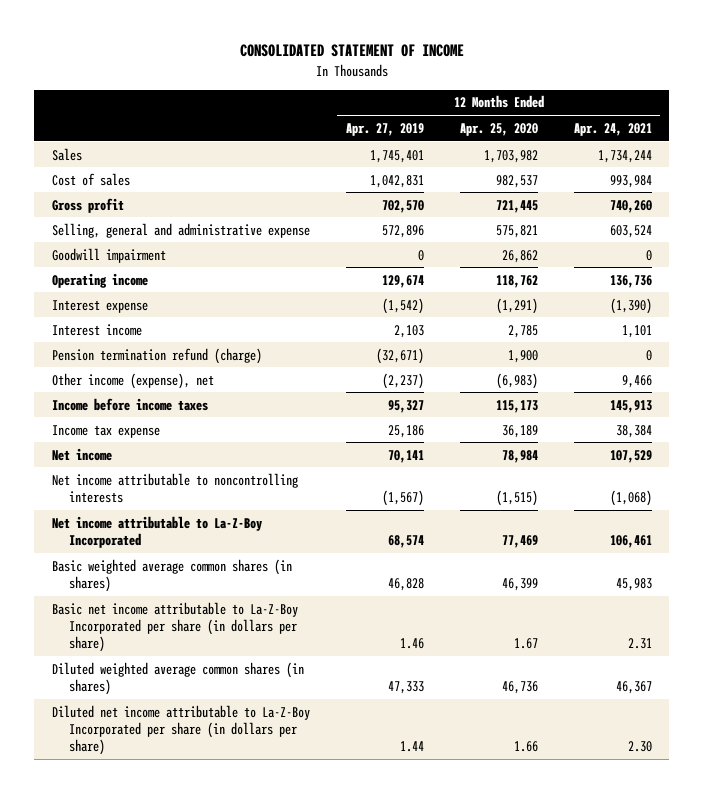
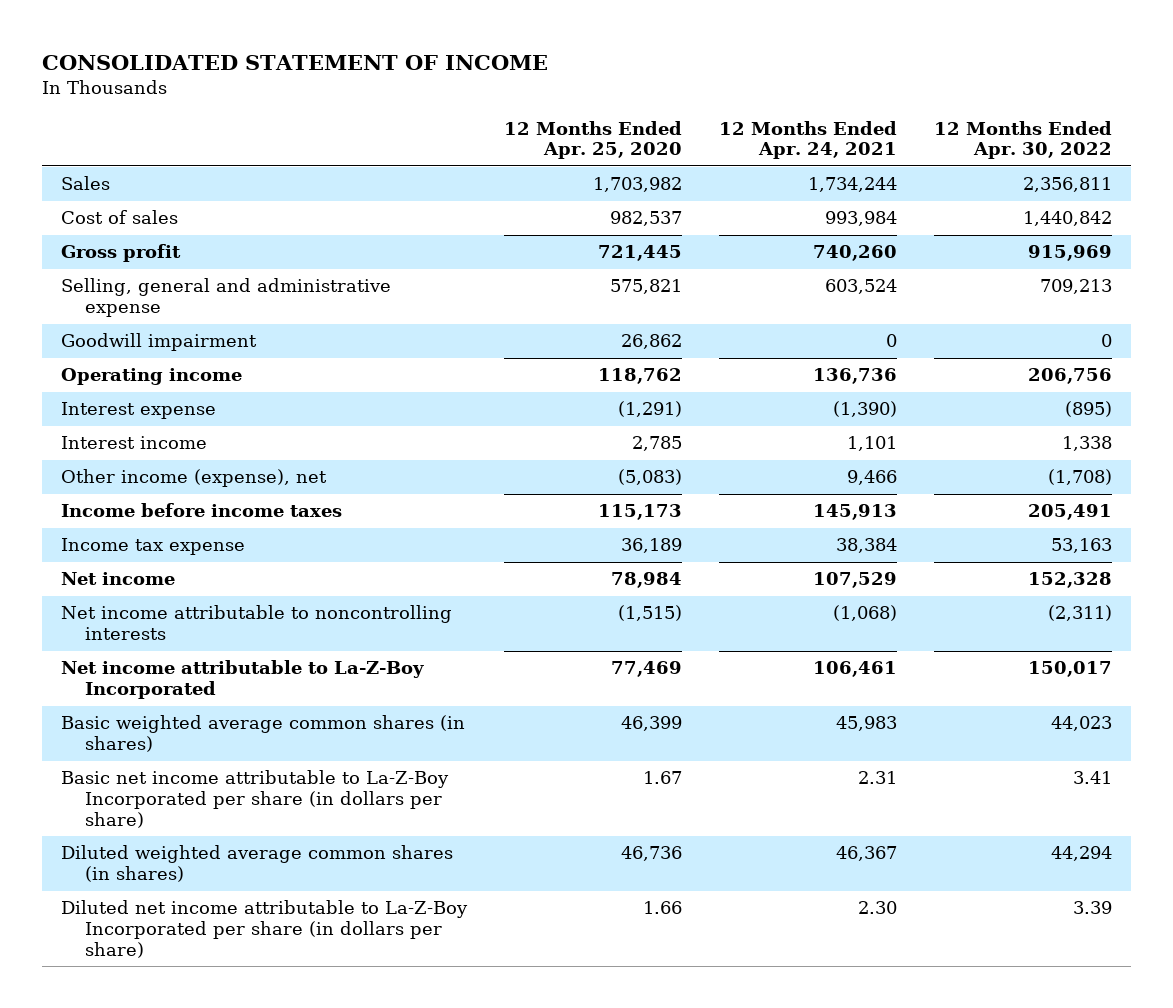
[345,122,424,136] Apr. 27, 2019 -> none
none -> [934,120,1113,160] 12 Months Ended Apr. 30, 2022
[52,347,263,364] Pension termination refund (charge) -> none
[495,372,538,389] (6,983) -> [617,469,682,486] (5,083)

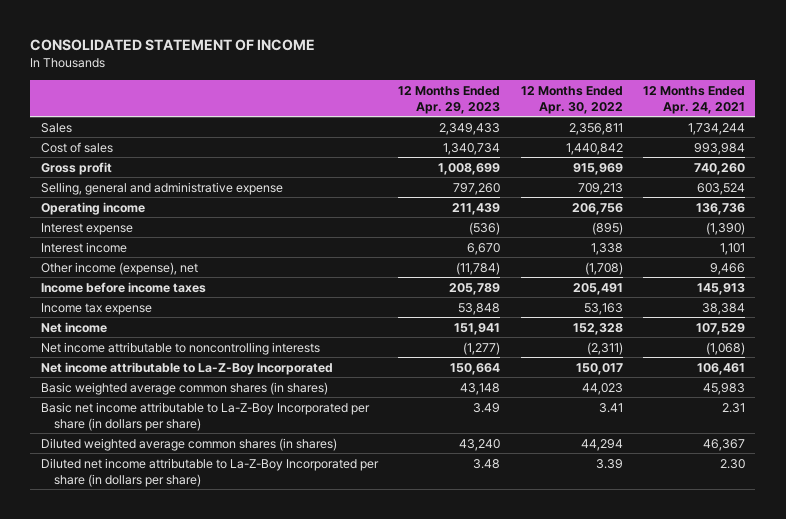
[503,120,682,160] 12 Months Ended Apr. 25, 2020 -> none
none -> [398,85,501,114] 12 Months Ended Apr. 29, 2023
[60,333,257,352] Goodwill impairment -> none

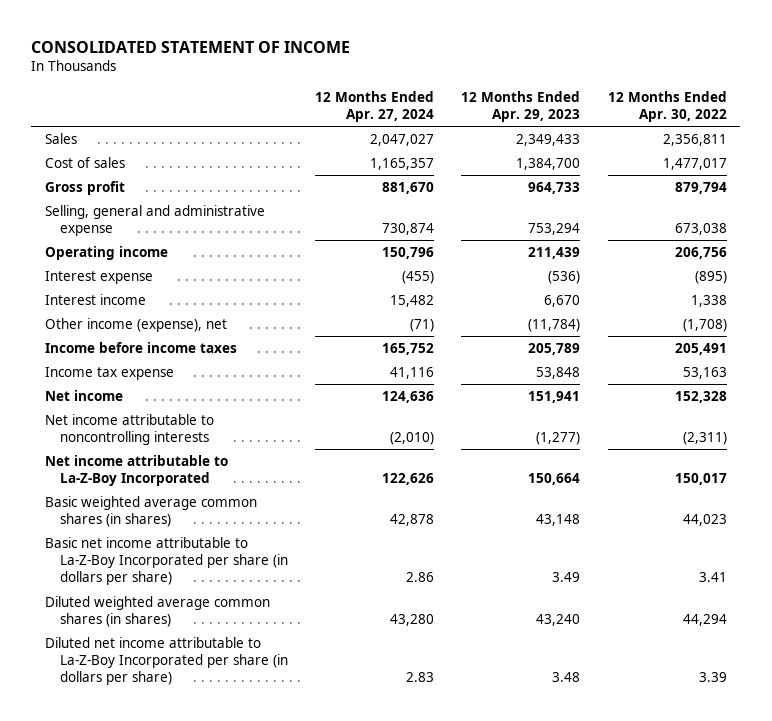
[642,85,745,114] 12 Months Ended Apr. 24, 2021 -> none
none -> [314,90,434,123] 12 Months Ended Apr. 27, 2024
[443,142,501,155] 1,340,734 -> [516,158,581,171] 1,384,700
[565,142,623,155] 1,440,842 -> [662,158,727,171] 1,477,017
[438,162,501,175] 1,008,699 -> [528,182,581,195] 964,733
[572,162,623,175] 915,969 -> [674,182,727,195] 879,794
[453,182,501,195] 797,260 -> [528,223,581,236] 753,294
[577,182,623,195] 709,213 -> [674,223,727,236] 673,038

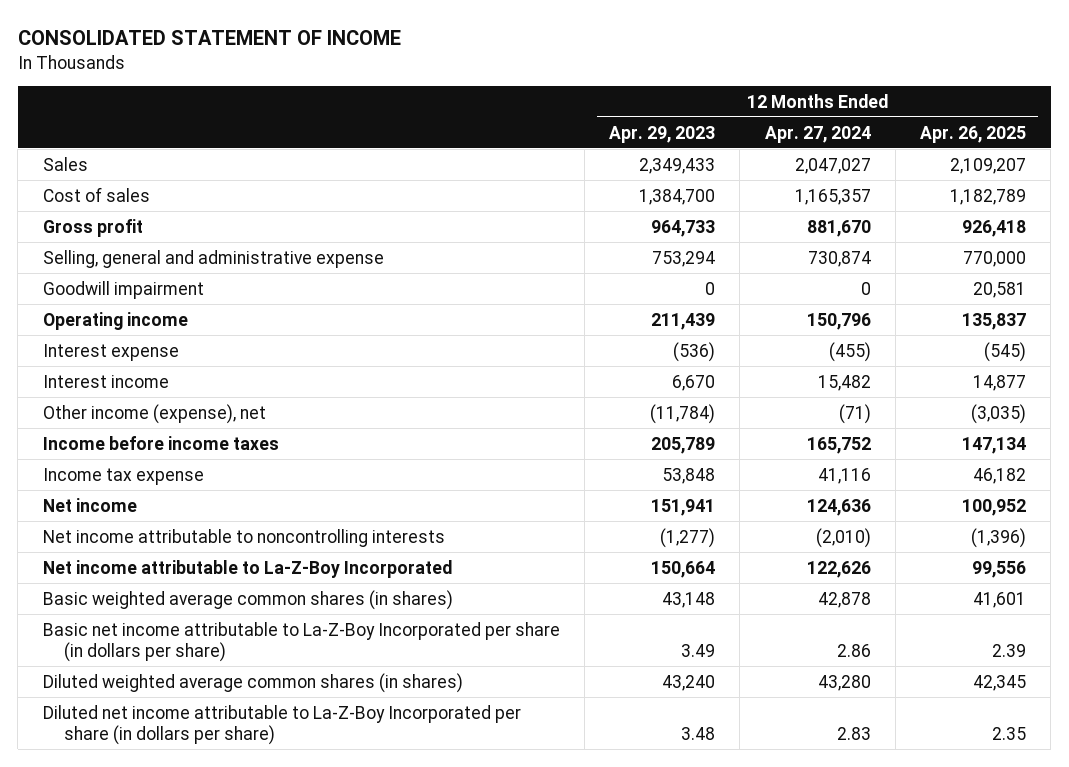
[607,90,727,123] 12 Months Ended Apr. 30, 2022 -> none
none -> [920,125,1027,143] Apr. 26, 2025
none -> [42,280,204,299] Goodwill impairment

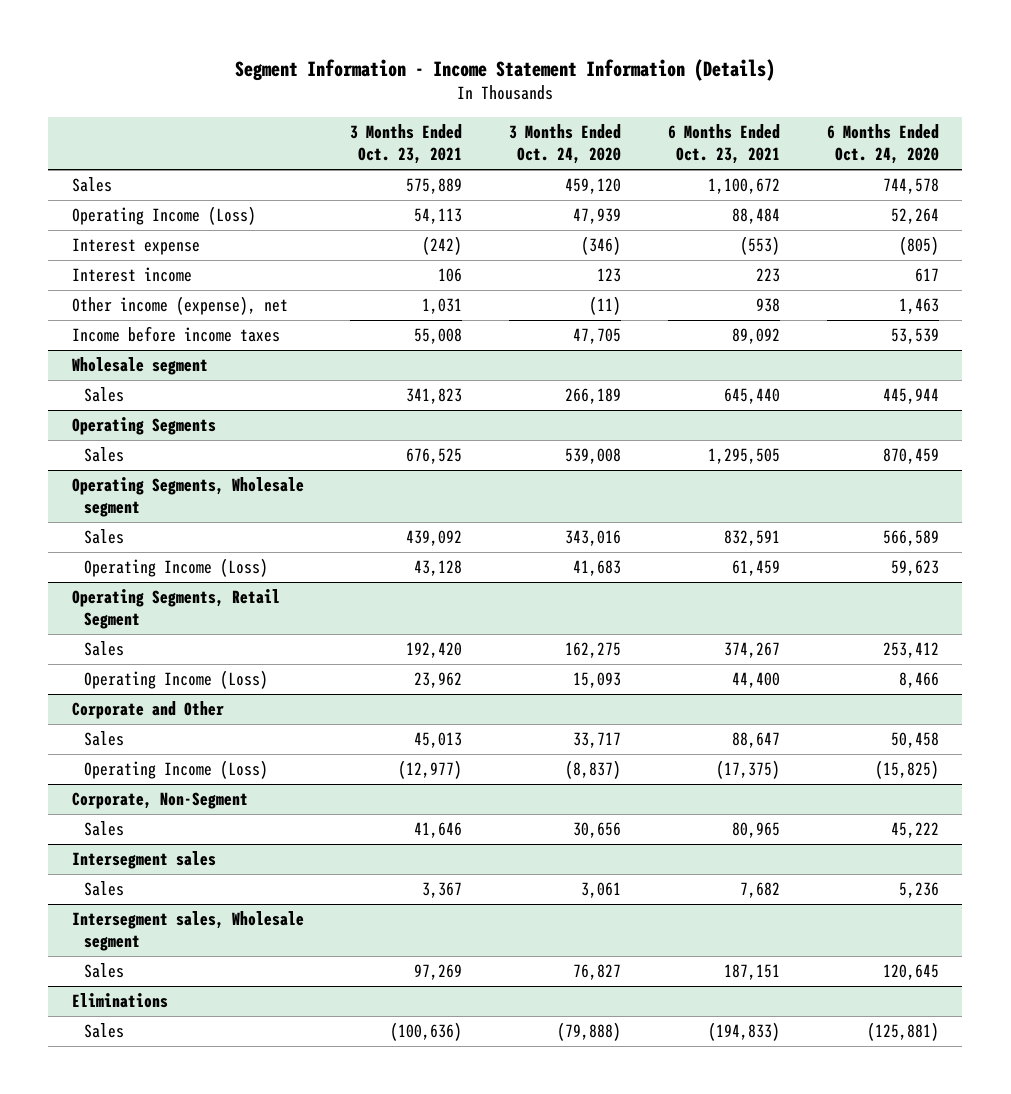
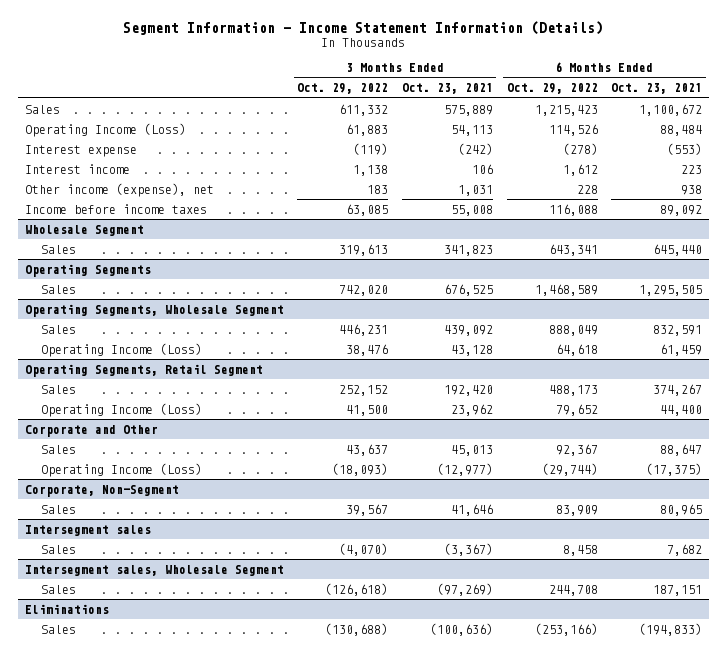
[509,124,622,165] 3 Months Ended Oct. 24, 2020 -> none
[826,124,939,165] 6 Months Ended Oct. 24, 2020 -> none
none -> [297,83,389,95] Oct. 29, 2022
none -> [506,83,598,95] Oct. 29, 2022
[71,357,208,376] Wholesale segment -> [24,224,144,236] Wholesale Segment
[71,477,304,518] Operating Segments, Wholesale segment -> [24,303,284,317] Operating Segments, Wholesale Segment
[422,882,463,899] 3,367 -> [443,542,493,556] (3,367)
[71,911,304,952] Intersegment sales, Wholesale segment -> [24,564,284,576] Intersegment sales, Wholesale Segment
[414,964,463,981] 97,269 -> [436,582,493,596] (97,269)

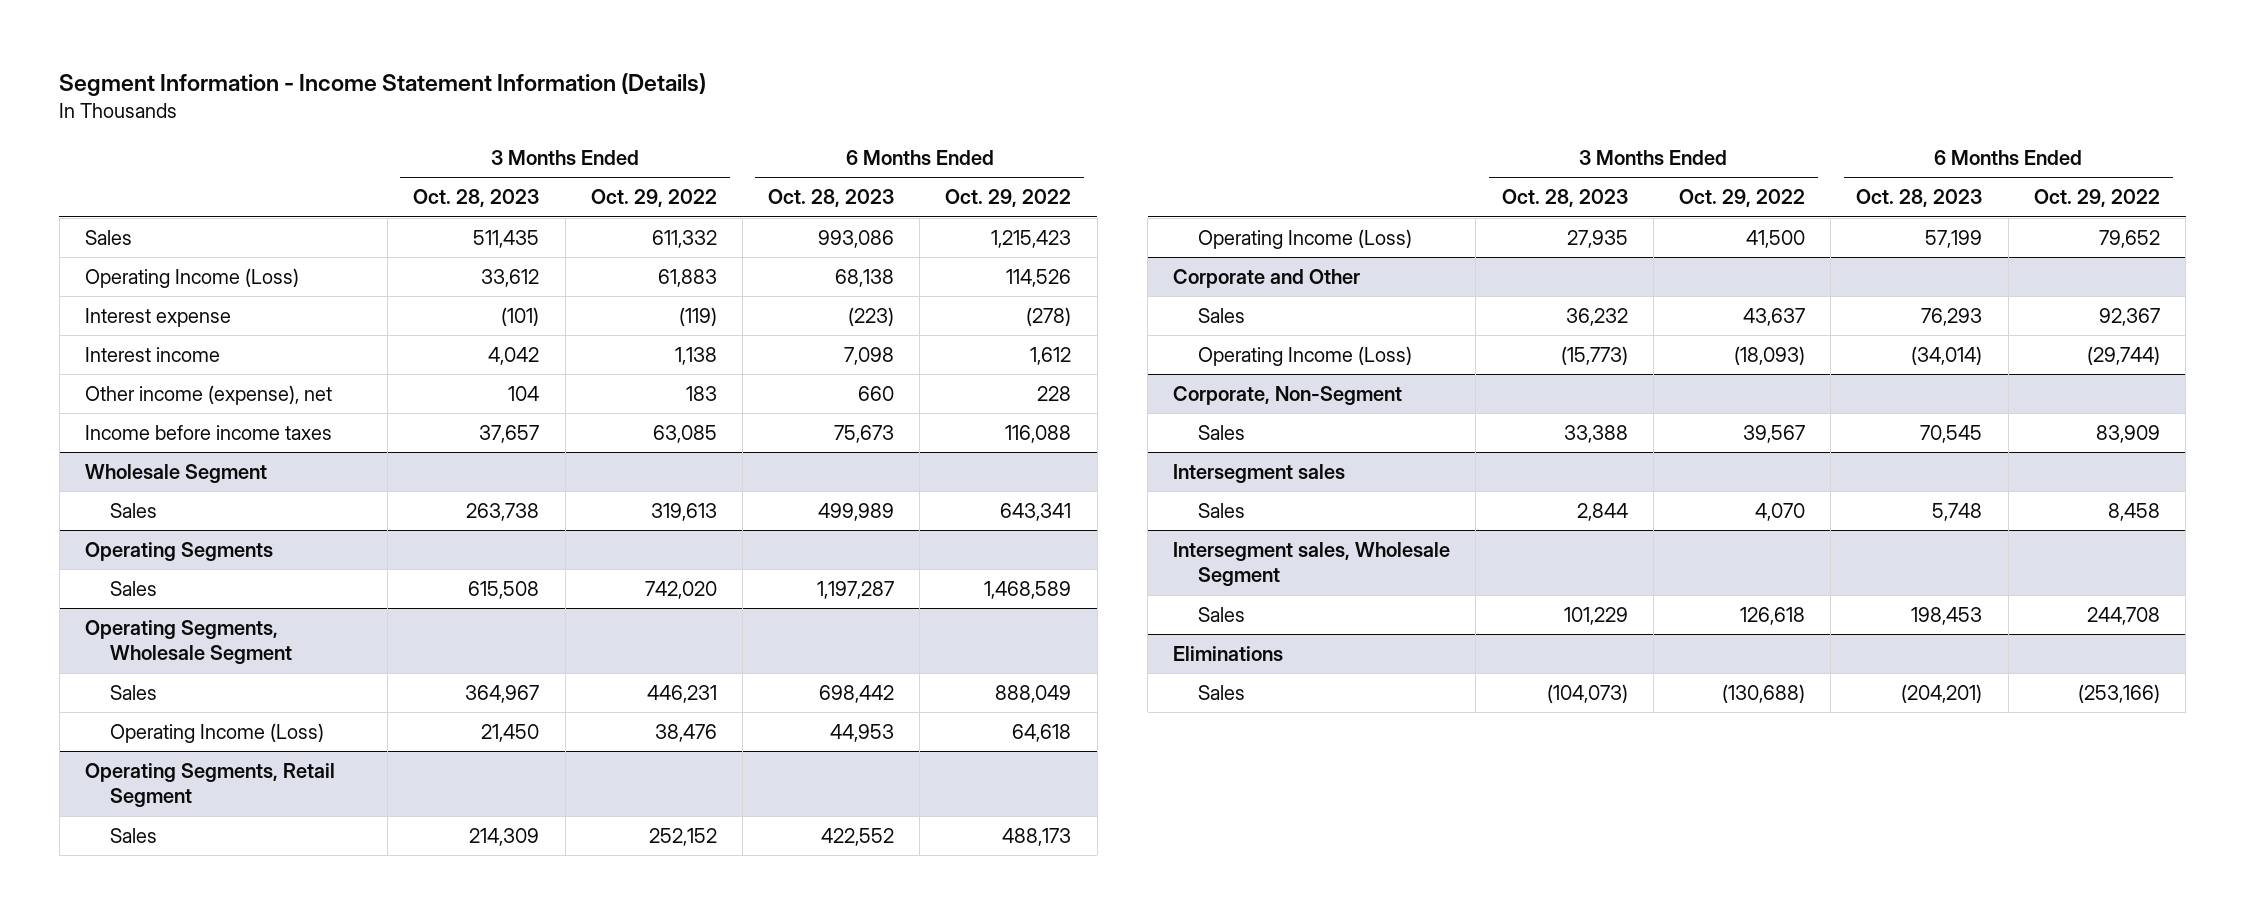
[401,83,493,95] Oct. 23, 2021 -> none
[611,83,703,95] Oct. 23, 2021 -> none
none -> [413,189,540,208] Oct. 28, 2023
none -> [768,189,895,208] Oct. 28, 2023
[339,542,389,556] (4,070) -> [1755,503,1806,522] 4,070
[325,582,389,596] (126,618) -> [1740,607,1806,626] 126,618

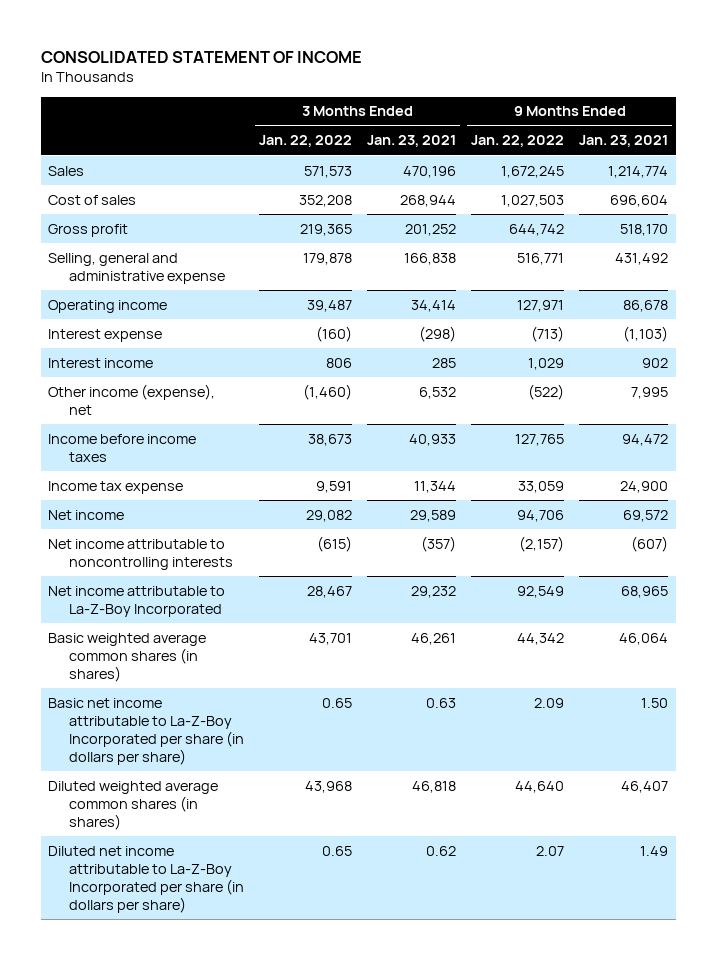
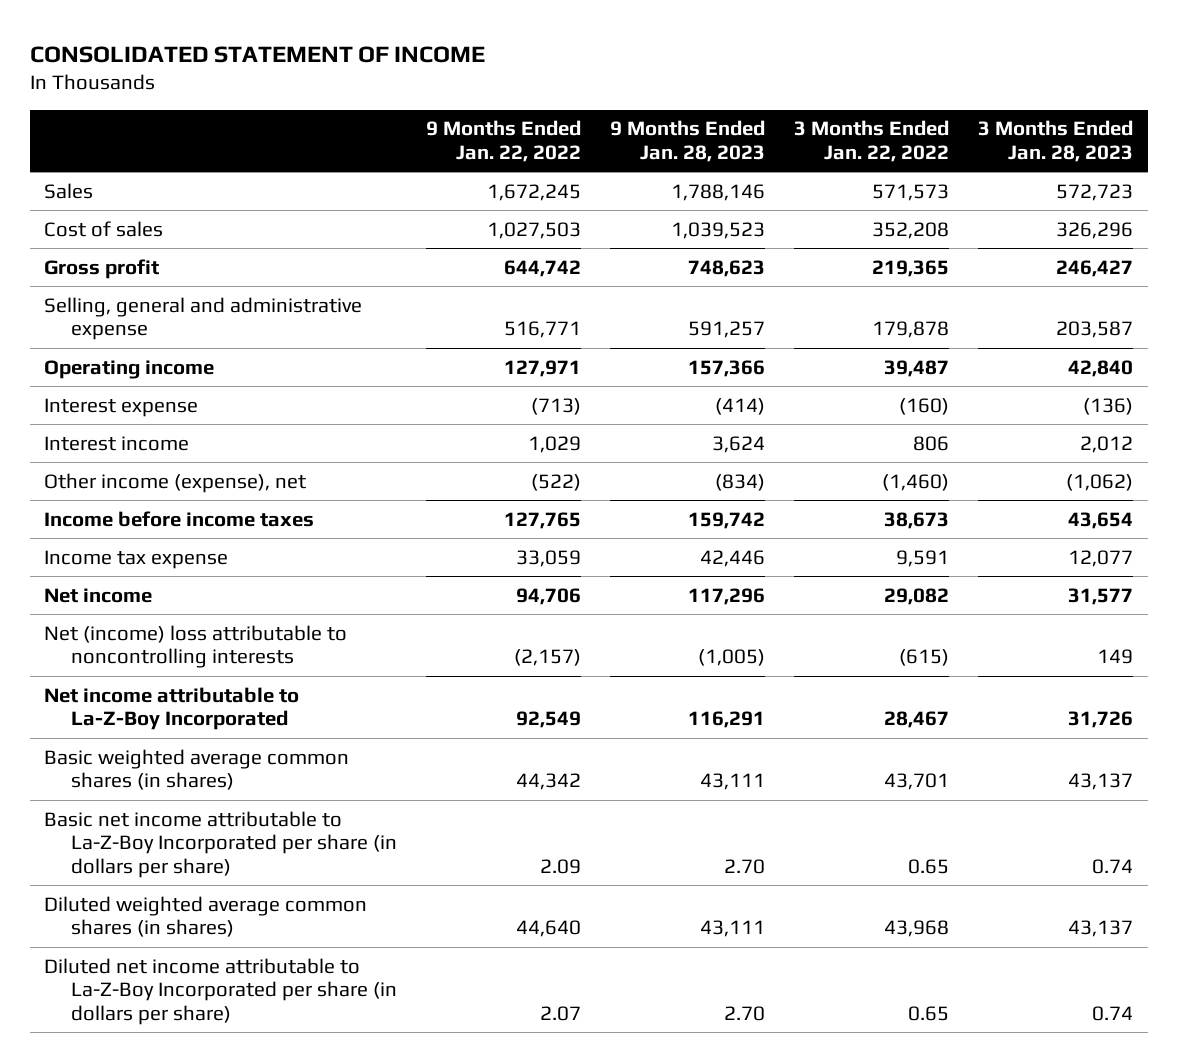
[367,135,457,148] Jan. 23, 2021 -> none
[579,135,669,148] Jan. 23, 2021 -> none
none -> [609,120,765,162] 9 Months Ended Jan. 28, 2023
none -> [978,120,1134,162] 3 Months Ended Jan. 28, 2023
[48,538,234,570] Net income attributable to noncontrolling interests -> [44,624,348,669] Net (income) loss attributable to noncontrolling interests

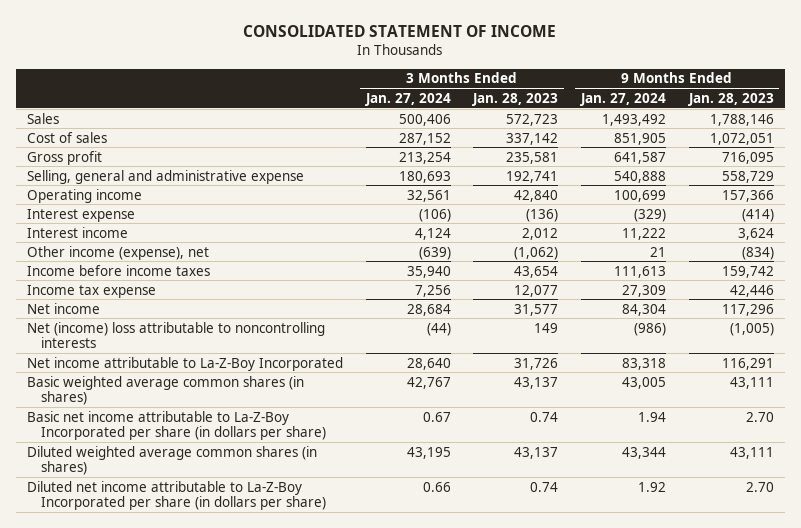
[425,120,581,162] 9 Months Ended Jan. 22, 2022 -> none
[794,120,950,162] 3 Months Ended Jan. 22, 2022 -> none
none -> [364,92,451,106] Jan. 27, 2024
none -> [579,92,666,106] Jan. 27, 2024
[670,221,765,239] 1,039,523 -> [709,132,774,145] 1,072,051
[1056,221,1134,239] 326,296 -> [506,132,559,145] 337,142
[687,259,765,277] 748,623 -> [721,151,774,164] 716,095
[1056,259,1134,277] 246,427 -> [506,151,559,164] 235,581
[687,321,765,339] 591,257 -> [721,170,774,183] 558,729
[1056,321,1134,339] 203,587 -> [506,170,559,183] 192,741

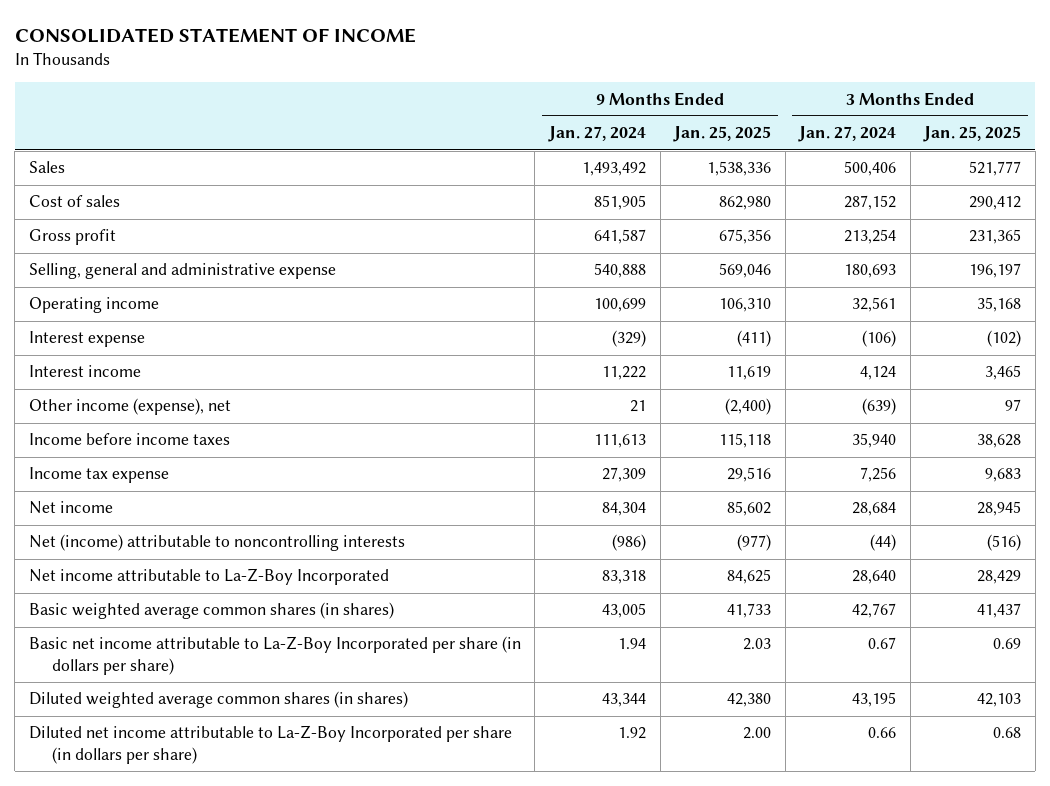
[472,92,559,106] Jan. 28, 2023 -> none
[687,92,774,106] Jan. 28, 2023 -> none
none -> [673,126,772,143] Jan. 25, 2025
none -> [923,126,1022,143] Jan. 25, 2025
[27,321,326,349] Net (income) loss attributable to noncontrolling interests -> [28,534,405,552] Net (income) attributable to noncontrolling interests

